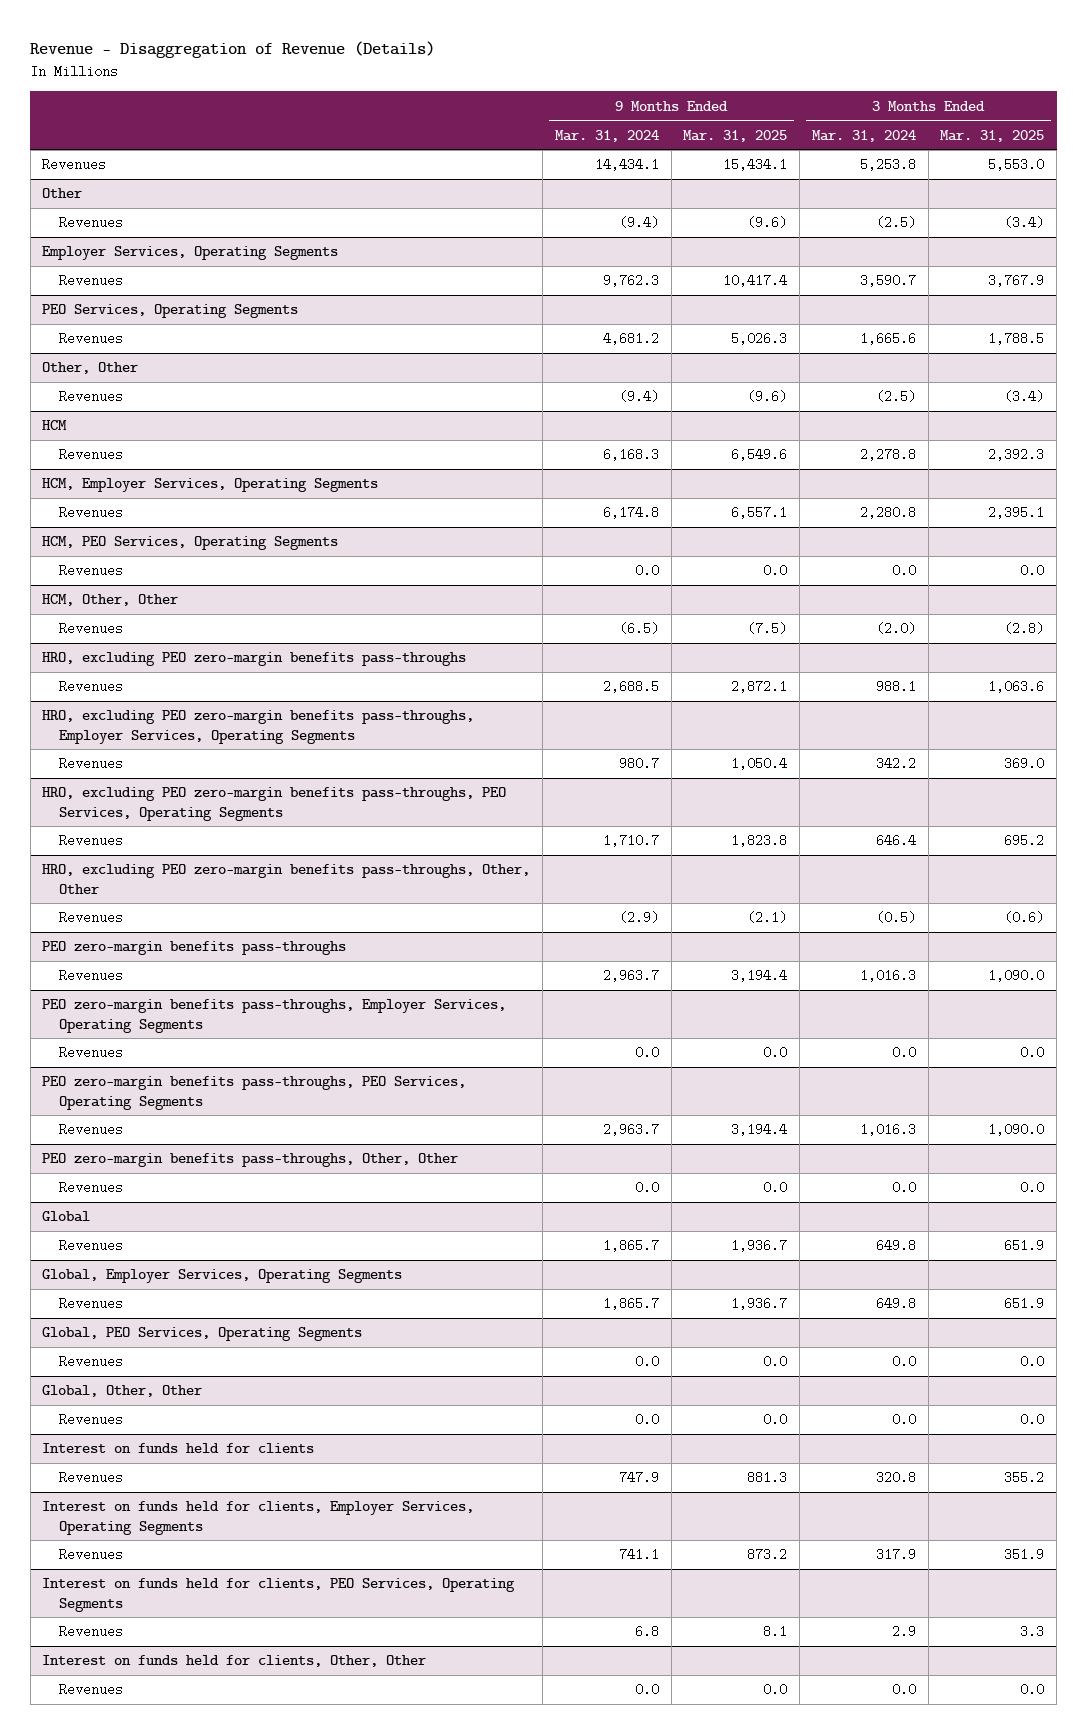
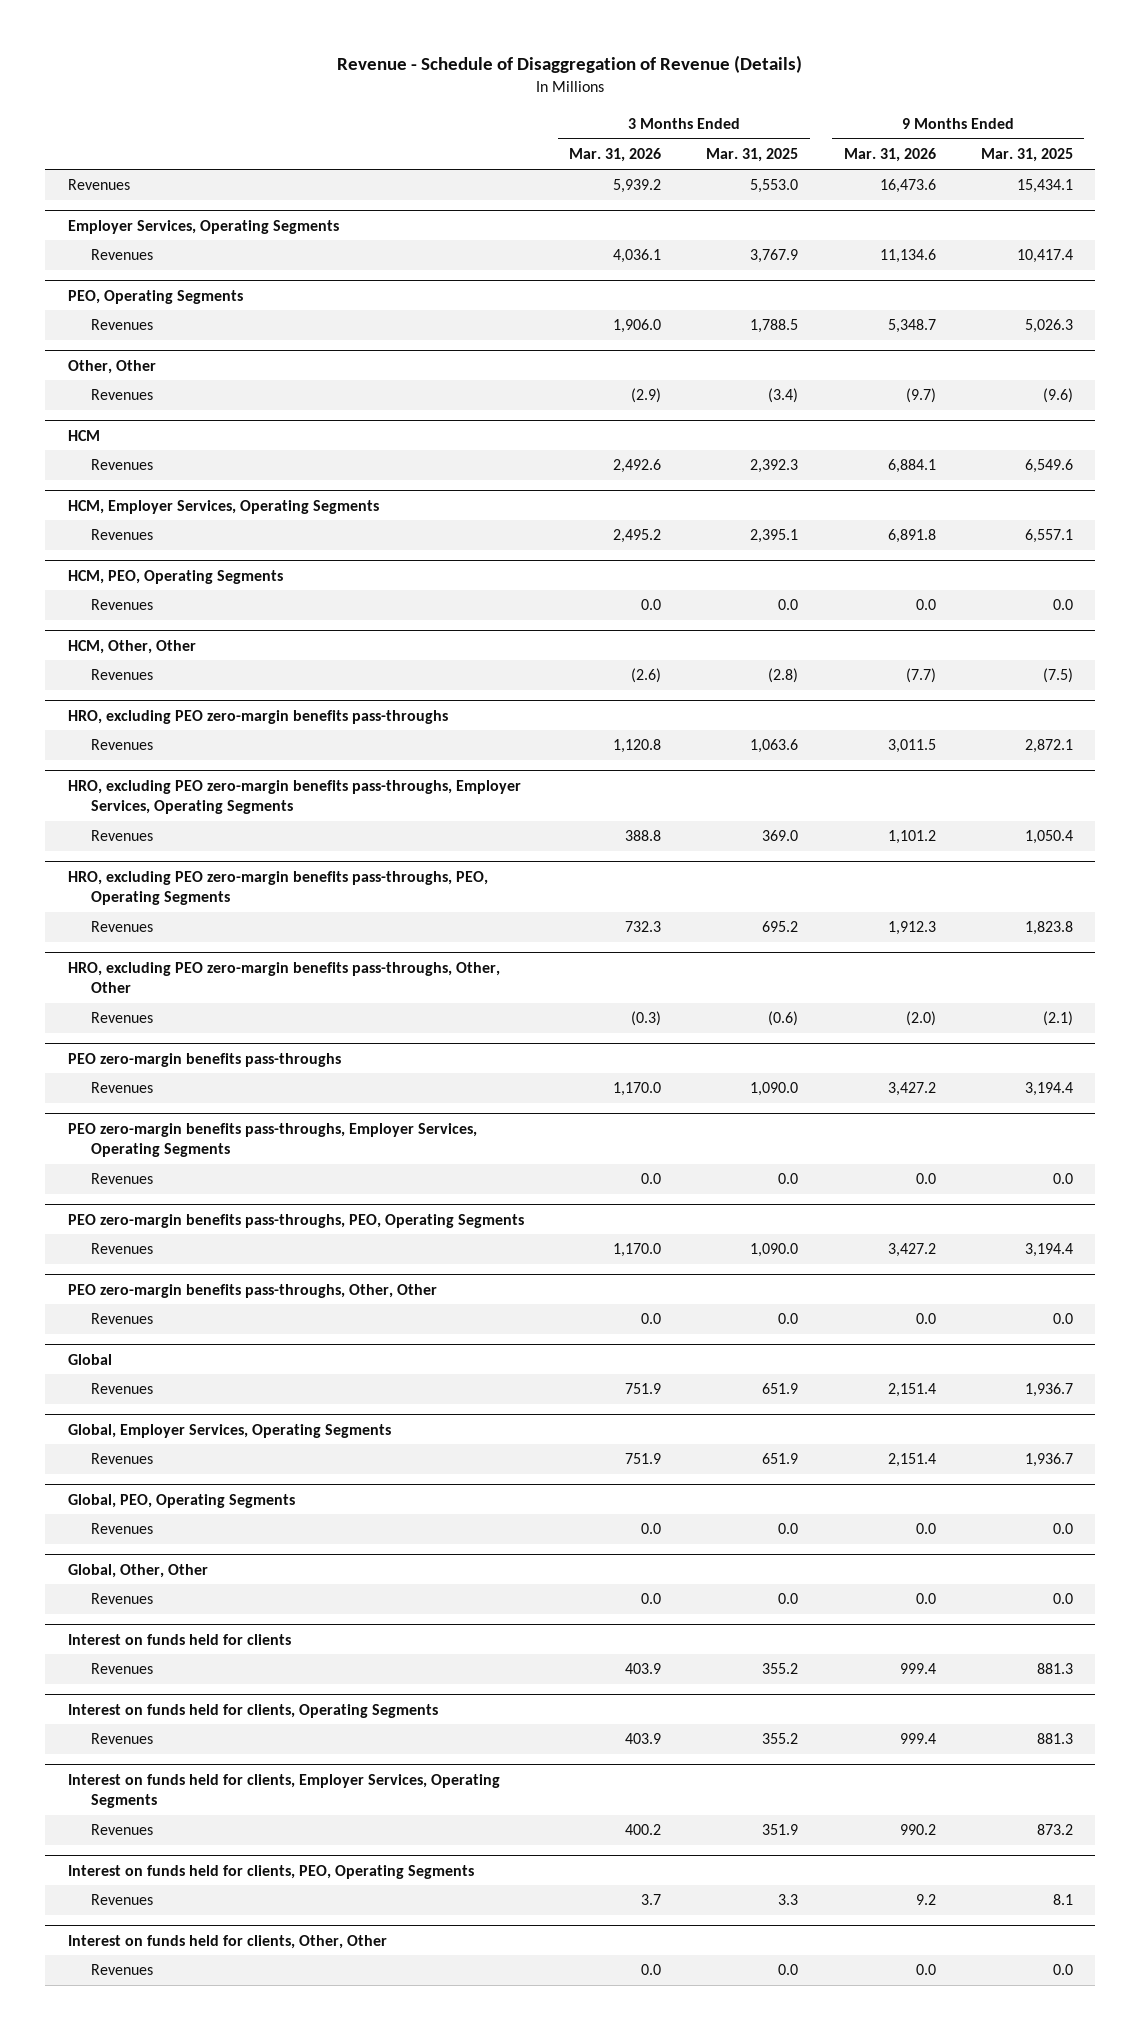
[30,41,436,59] Revenue - Disaggregation of Revenue (Details) -> [337,55,803,74] Revenue - Schedule of Disaggregation of Revenue (Details)
[554,129,659,142] Mar. 31, 2024 -> none
[811,129,916,142] Mar. 31, 2024 -> none
none -> [569,148,662,163] Mar. 31, 2026
none -> [843,148,936,163] Mar. 31, 2026
[42,188,83,199] Other -> none
[59,216,124,230] Revenues -> none
[42,304,299,319] PEO Services, Operating Segments -> [67,289,243,304] PEO, Operating Segments
[42,536,339,551] HCM, PEO Services, Operating Segments -> [67,569,283,584] HCM, PEO, Operating Segments
[42,787,507,821] HRO, excluding PEO zero-margin benefits pass-throughs, PEO Services, Operating Segments -> [67,870,488,905] HRO, excluding PEO zero-margin benefits pass-throughs, PEO, Operating Segments
[42,1076,467,1110] PEO zero-margin benefits pass-throughs, PEO Services, Operating Segments -> [67,1213,524,1228] PEO zero-margin benefits pass-throughs, PEO, Operating Segments
[42,1327,363,1342] Global, PEO Services, Operating Segments -> [67,1493,295,1508] Global, PEO, Operating Segments
none -> [67,1703,438,1718] Interest on funds held for clients, Operating Segments
none -> [90,1733,153,1745] Revenues
[42,1578,516,1612] Interest on funds held for clients, PEO Services, Operating Segments -> [67,1864,474,1879] Interest on funds held for clients, PEO, Operating Segments

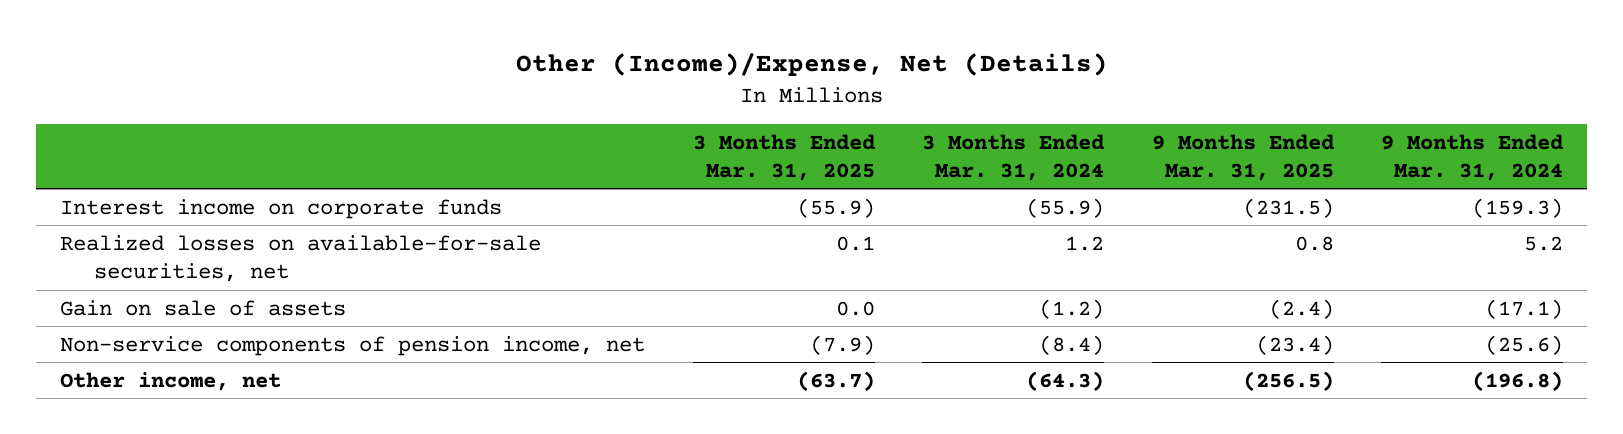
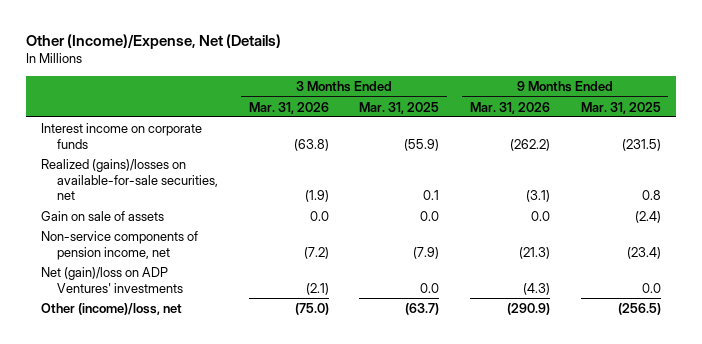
[922,133,1106,181] 3 Months Ended Mar. 31, 2024 -> none
[1381,133,1565,181] 9 Months Ended Mar. 31, 2024 -> none
none -> [248,101,329,114] Mar. 31, 2026
none -> [470,101,551,114] Mar. 31, 2026
[60,234,542,282] Realized losses on available-for-sale securities, net -> [40,158,219,201] Realized (gains)/losses on available-for-sale securities, net
none -> [40,266,184,293] Net (gain)/loss on ADP Ventures' investments
[60,371,282,391] Other income, net -> [40,302,182,315] Other (income)/loss, net

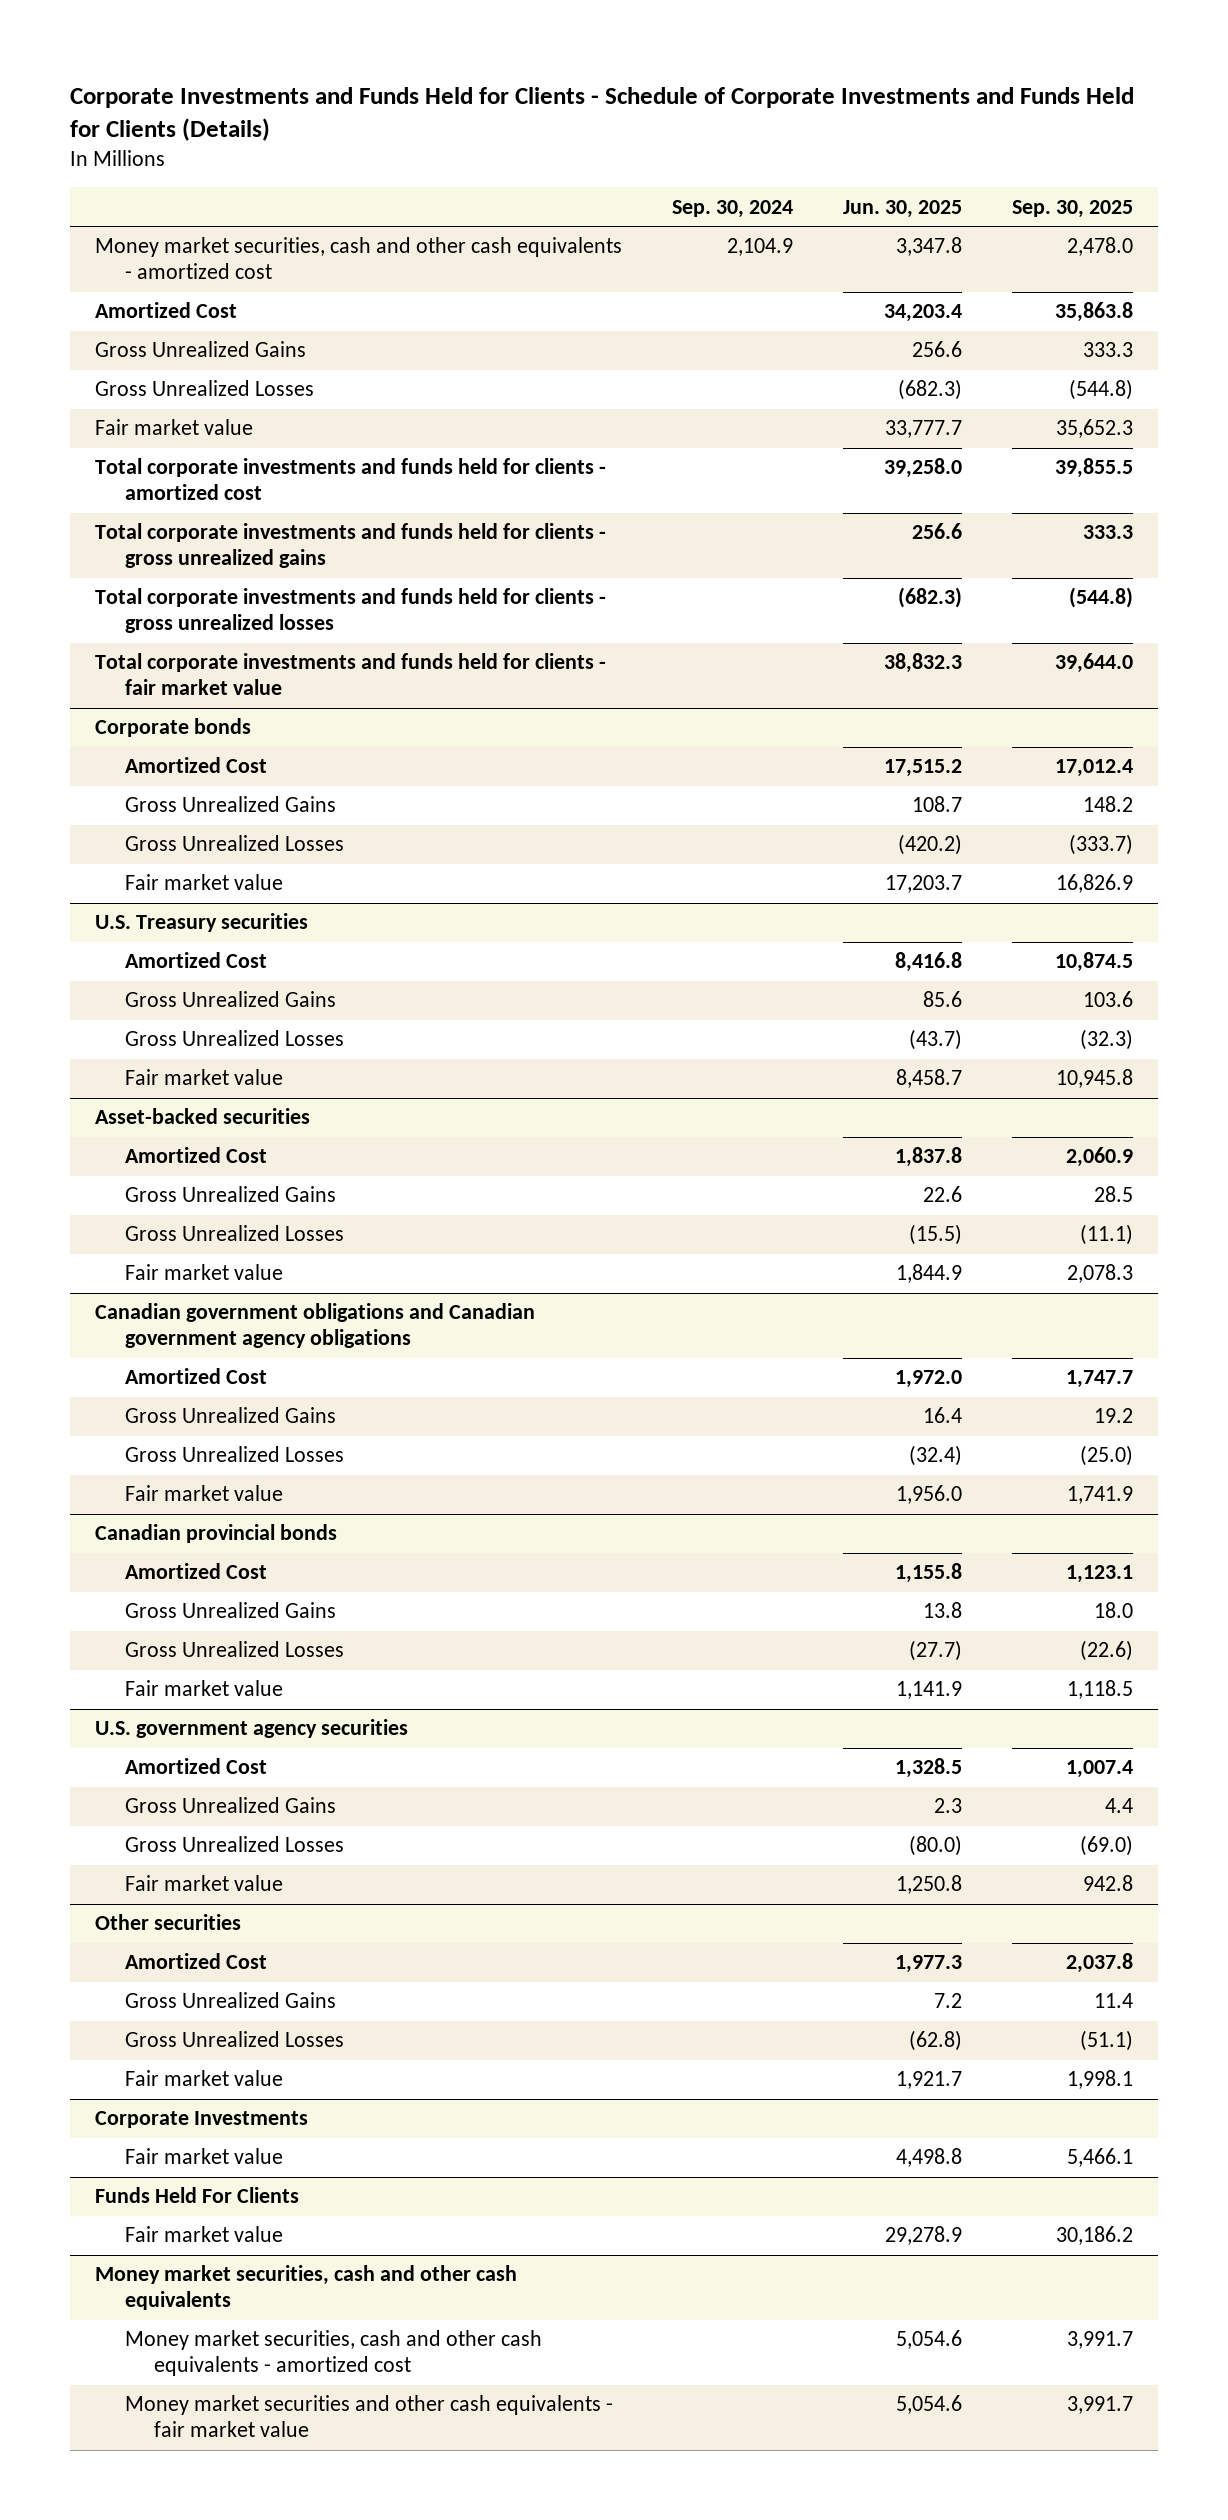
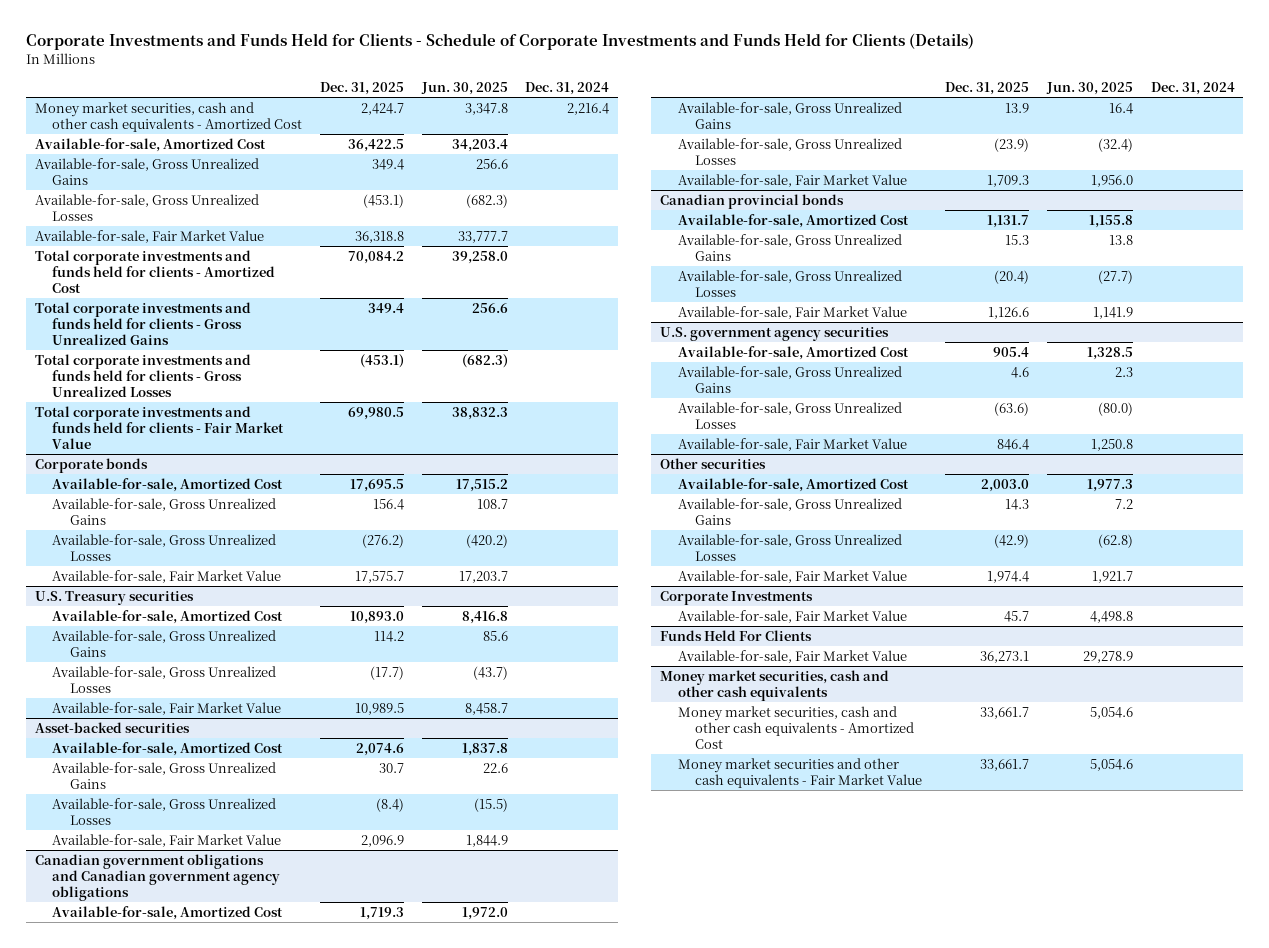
[672,199,794,218] Sep. 30, 2024 -> none
[1011,199,1133,218] Sep. 30, 2025 -> none
none -> [320,82,405,96] Dec. 31, 2025
none -> [525,82,610,96] Dec. 31, 2024
[95,237,623,280] Money market securities, cash and other cash equivalents - amortized cost -> [34,101,303,132] Money market securities, cash and other cash equivalents - Amortized Cost
[95,302,238,319] Amortized Cost -> [34,137,266,152] Available-for-sale, Amortized Cost
[95,341,307,358] Gross Unrealized Gains -> [34,157,259,185] Available-for-sale, Gross Unrealized Gains
[95,380,315,397] Gross Unrealized Losses -> [34,193,259,221] Available-for-sale, Gross Unrealized Losses
[95,419,254,436] Fair market value -> [34,229,264,243] Available-for-sale, Fair Market Value
[95,458,607,501] Total corporate investments and funds held for clients - amortized cost -> [34,249,276,293] Total corporate investments and funds held for clients - Amortized Cost
[95,523,607,569] Total corporate investments and funds held for clients - gross unrealized gains -> [34,301,251,345] Total corporate investments and funds held for clients - Gross Unrealized Gains
[95,588,607,634] Total corporate investments and funds held for clients - gross unrealized losses -> [34,353,251,397] Total corporate investments and funds held for clients - Gross Unrealized Losses
[95,653,607,696] Total corporate investments and funds held for clients - fair market value -> [34,405,285,449] Total corporate investments and funds held for clients - Fair Market Value
[124,757,267,774] Amortized Cost -> [52,477,284,492] Available-for-sale, Amortized Cost
[124,796,336,813] Gross Unrealized Gains -> [52,497,277,525] Available-for-sale, Gross Unrealized Gains
[124,835,344,852] Gross Unrealized Losses -> [52,533,277,561] Available-for-sale, Gross Unrealized Losses
[124,874,283,891] Fair market value -> [52,569,282,583] Available-for-sale, Fair Market Value
[124,952,267,969] Amortized Cost -> [52,609,284,624] Available-for-sale, Amortized Cost
[124,991,336,1008] Gross Unrealized Gains -> [52,629,277,657] Available-for-sale, Gross Unrealized Gains
[124,1030,344,1047] Gross Unrealized Losses -> [52,665,277,693] Available-for-sale, Gross Unrealized Losses
[124,1069,283,1086] Fair market value -> [52,701,282,715] Available-for-sale, Fair Market Value
[124,1147,267,1164] Amortized Cost -> [52,741,284,756] Available-for-sale, Amortized Cost
[124,1186,336,1203] Gross Unrealized Gains -> [52,761,277,789] Available-for-sale, Gross Unrealized Gains
[124,1225,344,1242] Gross Unrealized Losses -> [52,797,277,825] Available-for-sale, Gross Unrealized Losses
[124,1264,283,1281] Fair market value -> [52,833,282,847] Available-for-sale, Fair Market Value
[124,1368,267,1385] Amortized Cost -> [52,905,284,920] Available-for-sale, Amortized Cost
[124,1407,336,1424] Gross Unrealized Gains -> [677,101,902,129] Available-for-sale, Gross Unrealized Gains
[124,1446,344,1463] Gross Unrealized Losses -> [677,137,902,165] Available-for-sale, Gross Unrealized Losses
[124,1485,283,1502] Fair market value -> [677,173,907,187] Available-for-sale, Fair Market Value
[124,1563,267,1580] Amortized Cost -> [677,213,909,228] Available-for-sale, Amortized Cost
[124,1602,336,1619] Gross Unrealized Gains -> [677,233,902,261] Available-for-sale, Gross Unrealized Gains
[124,1641,344,1658] Gross Unrealized Losses -> [677,269,902,297] Available-for-sale, Gross Unrealized Losses
[124,1680,283,1697] Fair market value -> [677,305,907,319] Available-for-sale, Fair Market Value
[124,1758,267,1775] Amortized Cost -> [677,345,909,360] Available-for-sale, Amortized Cost
[124,1797,336,1814] Gross Unrealized Gains -> [677,365,902,393] Available-for-sale, Gross Unrealized Gains
[124,1836,344,1853] Gross Unrealized Losses -> [677,401,902,429] Available-for-sale, Gross Unrealized Losses
[124,1875,283,1892] Fair market value -> [677,437,907,451] Available-for-sale, Fair Market Value
[124,1953,267,1970] Amortized Cost -> [677,477,909,492] Available-for-sale, Amortized Cost
[124,1992,336,2009] Gross Unrealized Gains -> [677,497,902,525] Available-for-sale, Gross Unrealized Gains
[124,2031,344,2048] Gross Unrealized Losses -> [677,533,902,561] Available-for-sale, Gross Unrealized Losses
[124,2070,283,2087] Fair market value -> [677,569,907,583] Available-for-sale, Fair Market Value
[124,2148,283,2165] Fair market value -> [677,609,907,623] Available-for-sale, Fair Market Value
[124,2226,283,2243] Fair market value -> [677,649,907,663] Available-for-sale, Fair Market Value
[124,2330,542,2377] Money market securities, cash and other cash equivalents - amortized cost -> [677,705,915,749] Money market securities, cash and other cash equivalents - Amortized Cost
[124,2395,613,2438] Money market securities and other cash equivalents - fair market value -> [677,757,923,788] Money market securities and other cash equivalents - Fair Market Value

